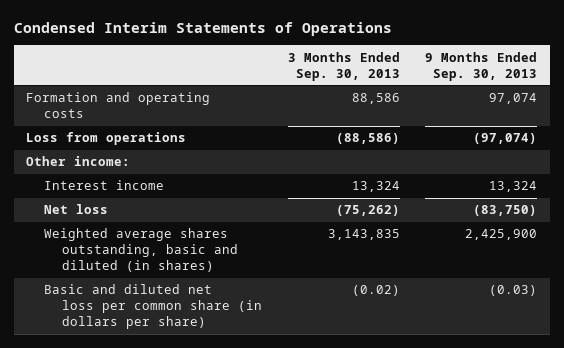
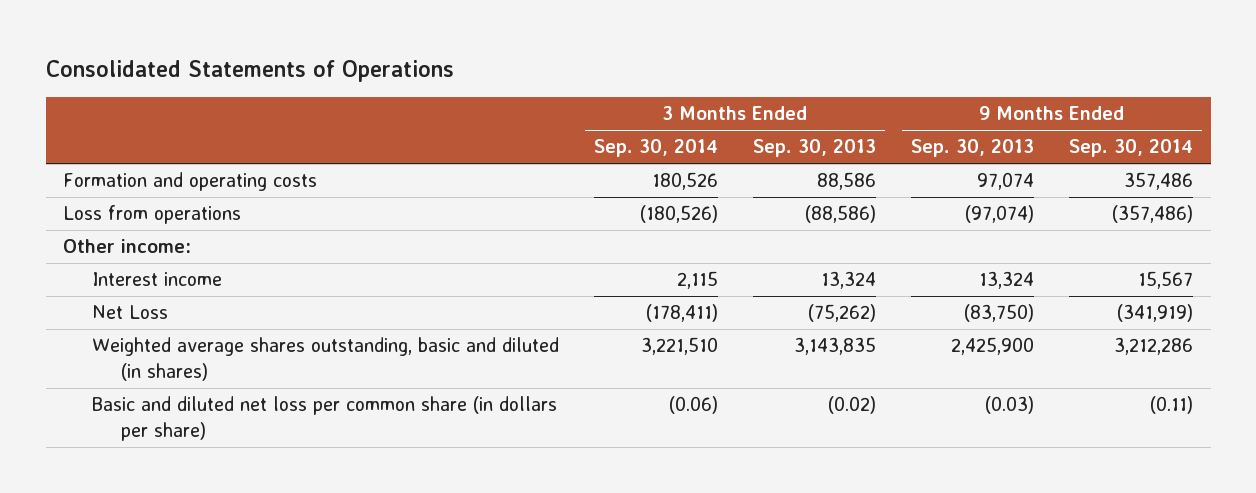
[13,21,392,36] Condensed Interim Statements of Operations -> [45,59,454,82] Consolidated Statements of Operations
none -> [594,139,719,158] Sep. 30, 2014
none -> [1069,139,1194,158] Sep. 30, 2014
[44,204,109,215] Net loss -> [92,305,169,320] Net Loss

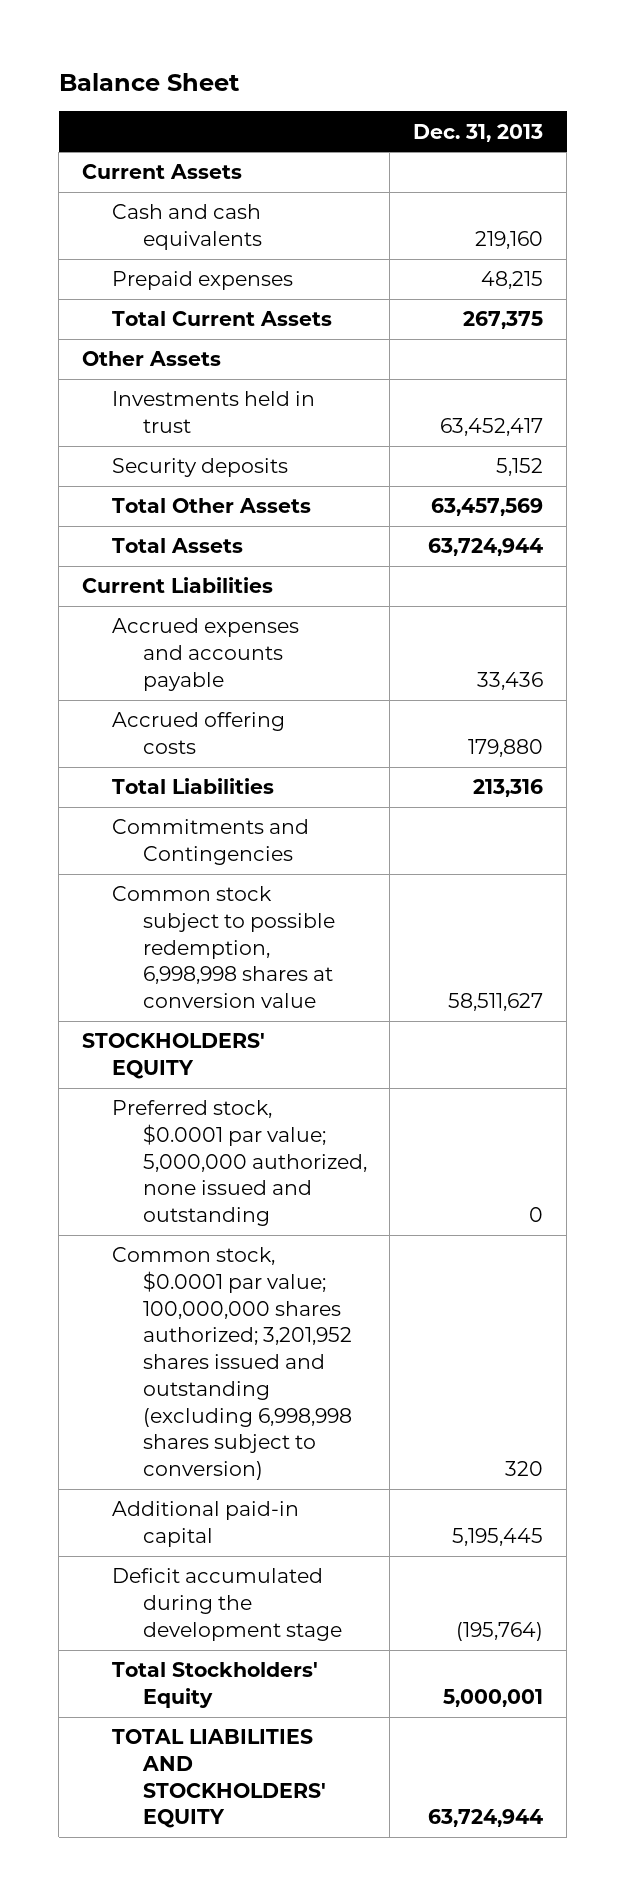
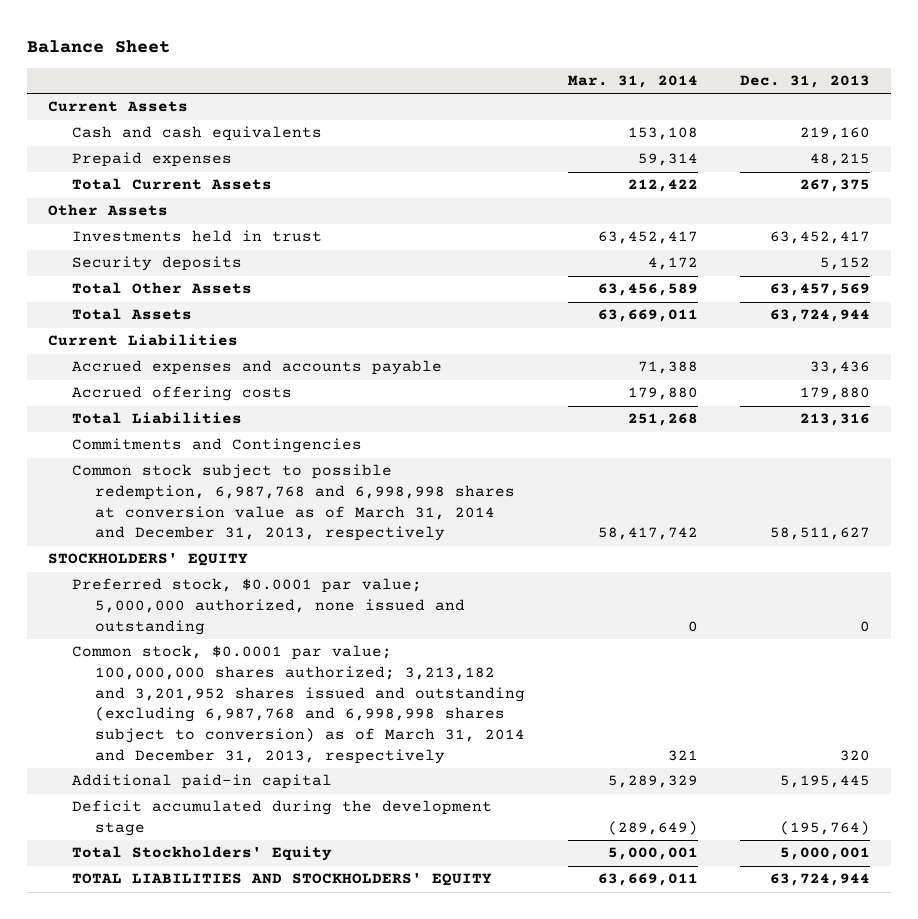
none -> [567,75,698,89] Mar. 31, 2014
[112,886,335,1009] Common stock subject to possible redemption, 6,998,998 shares at conversion value -> [71,464,516,542] Common stock subject to possible redemption, 6,987,768 and 6,998,998 shares at conversion value as of March 31, 2014 and December 31, 2013, respectively
[112,1247,352,1481] Common stock, $0.0001 par value; 100,000,000 shares authorized; 3,201,952 shares issued and outstanding (excluding 6,998,998 shares subject to conversion) -> [71,645,526,764] Common stock, $0.0001 par value; 100,000,000 shares authorized; 3,213,182 and 3,201,952 shares issued and outstanding (excluding 6,987,768 and 6,998,998 shares subject to conversion) as of March 31, 2014 and December 31, 2013, respectively

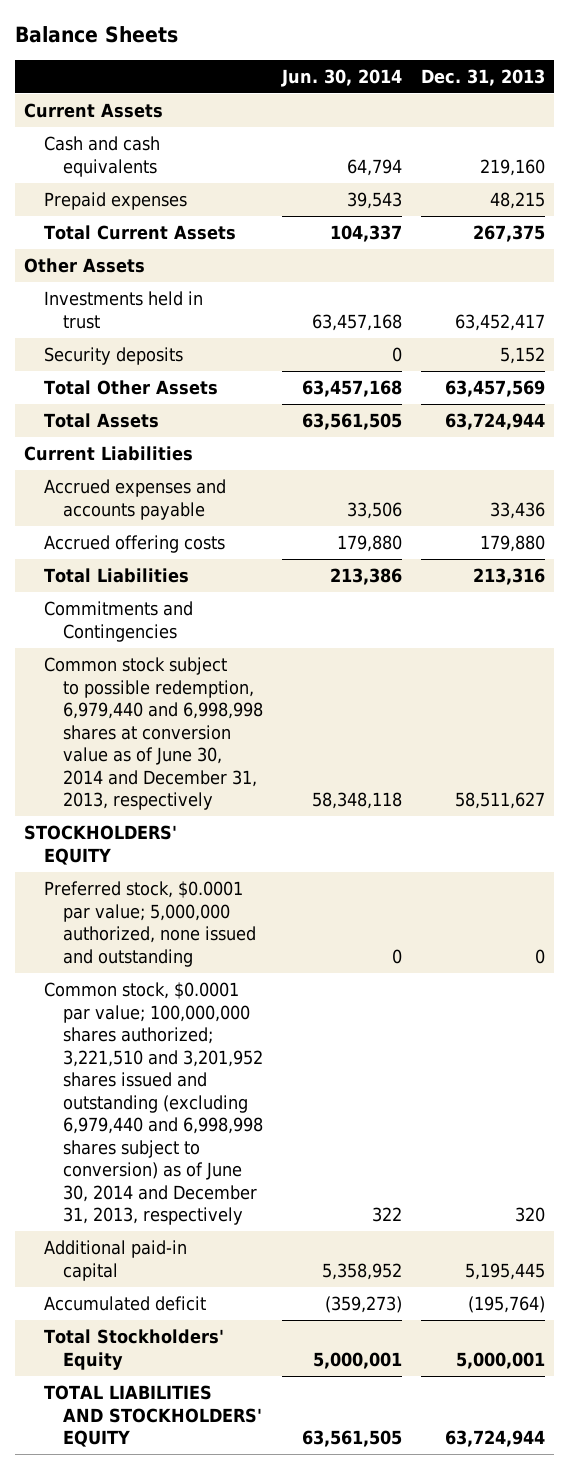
[27,39,171,53] Balance Sheet -> [14,26,178,44] Balance Sheets
[567,75,698,89] Mar. 31, 2014 -> none
none -> [280,68,402,87] Jun. 30, 2014
[71,464,516,542] Common stock subject to possible redemption, 6,987,768 and 6,998,998 shares at conversion value as of March 31, 2014 and December 31, 2013, respectively -> [43,657,263,811] Common stock subject to possible redemption, 6,979,440 and 6,998,998 shares at conversion value as of June 30, 2014 and December 31, 2013, respectively
[71,645,526,764] Common stock, $0.0001 par value; 100,000,000 shares authorized; 3,213,182 and 3,201,952 shares issued and outstanding (excluding 6,987,768 and 6,998,998 shares subject to conversion) as of March 31, 2014 and December 31, 2013, respectively -> [43,982,263,1226] Common stock, $0.0001 par value; 100,000,000 shares authorized; 3,221,510 and 3,201,952 shares issued and outstanding (excluding 6,979,440 and 6,998,998 shares subject to conversion) as of June 30, 2014 and December 31, 2013, respectively
[71,800,492,837] Deficit accumulated during the development stage -> [43,1296,206,1312] Accumulated deficit

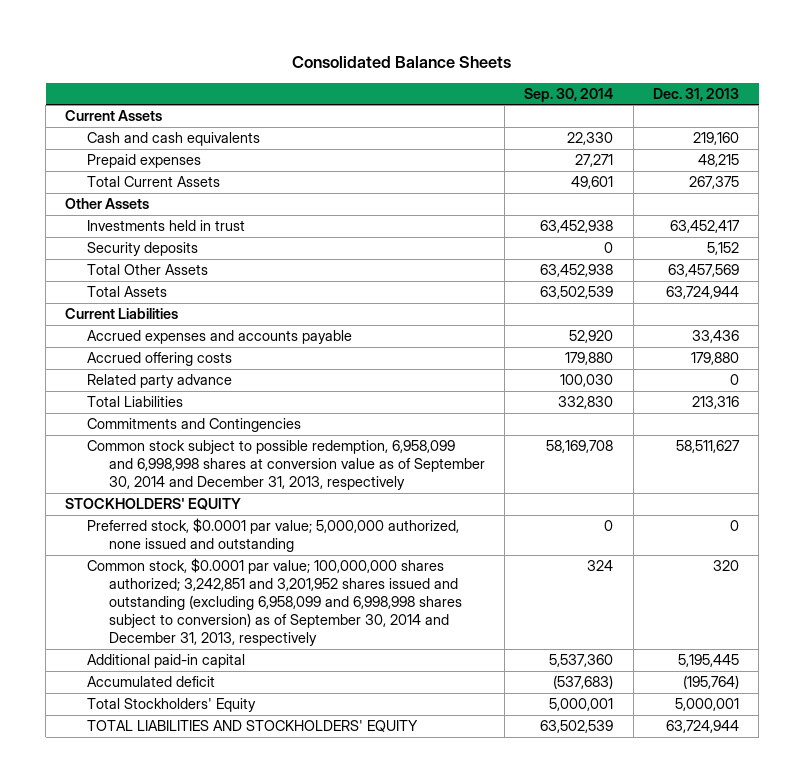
[14,26,178,44] Balance Sheets -> [292,56,512,69] Consolidated Balance Sheets
[280,68,402,87] Jun. 30, 2014 -> none
none -> [524,87,614,102] Sep. 30, 2014
none -> [87,374,233,389] Related party advance
[43,657,263,811] Common stock subject to possible redemption, 6,979,440 and 6,998,998 shares at conversion value as of June 30, 2014 and December 31, 2013, respectively -> [87,440,485,491] Common stock subject to possible redemption, 6,958,099 and 6,998,998 shares at conversion value as of September 30, 2014 and December 31, 2013, respectively
[43,982,263,1226] Common stock, $0.0001 par value; 100,000,000 shares authorized; 3,221,510 and 3,201,952 shares issued and outstanding (excluding 6,979,440 and 6,998,998 shares subject to conversion) as of June 30, 2014 and December 31, 2013, respectively -> [87,558,462,647] Common stock, $0.0001 par value; 100,000,000 shares authorized; 3,242,851 and 3,201,952 shares issued and outstanding (excluding 6,958,099 and 6,998,998 shares subject to conversion) as of September 30, 2014 and December 31, 2013, respectively

